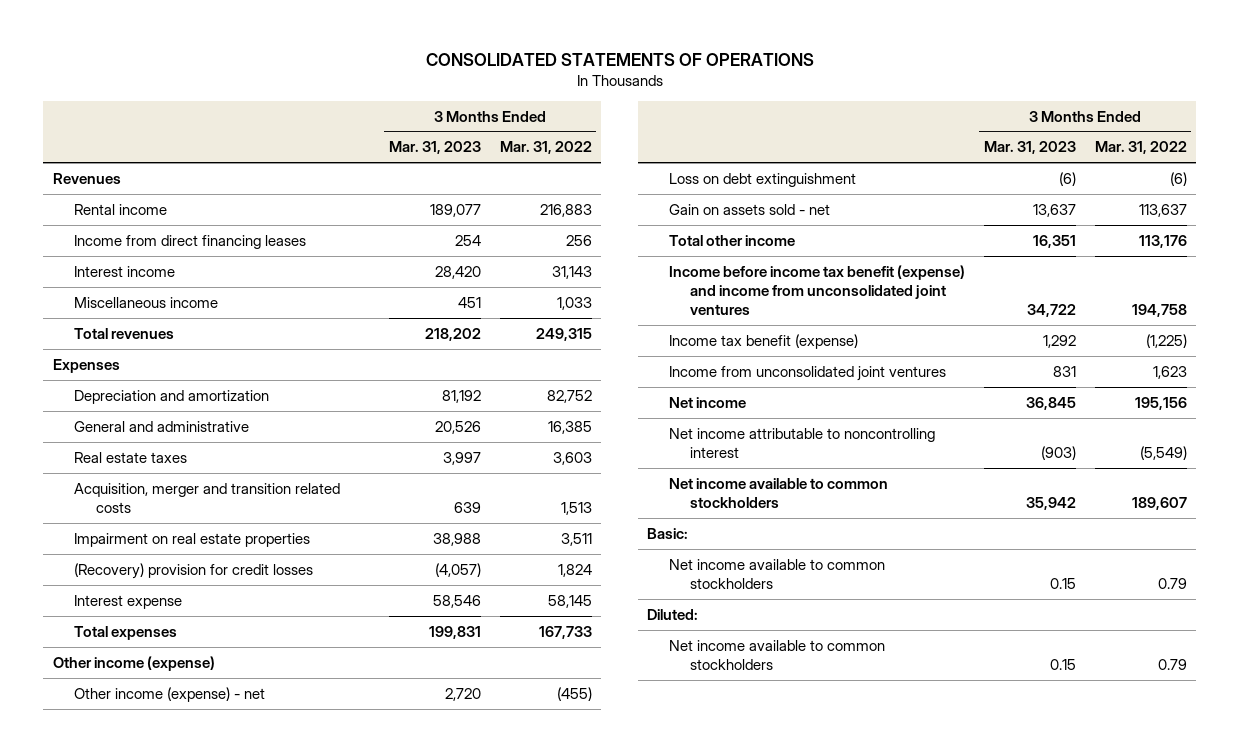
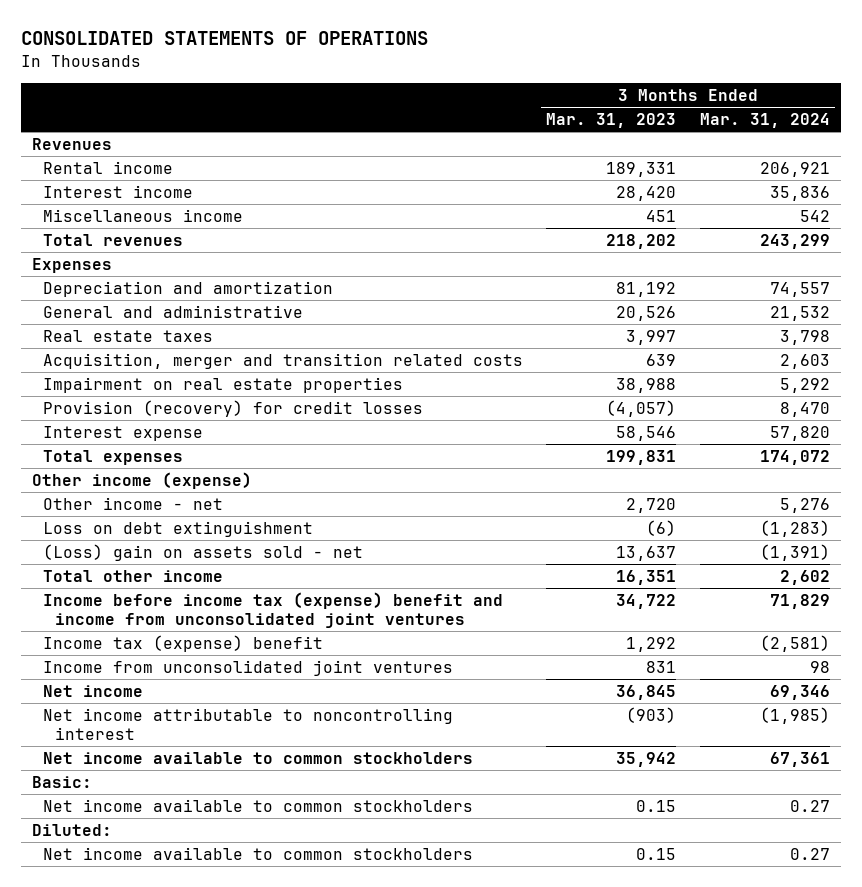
[499,141,592,155] Mar. 31, 2022 -> none
none -> [699,113,830,129] Mar. 31, 2024
[74,234,307,249] Income from direct financing leases -> none
[429,203,481,217] 189,077 -> [606,161,677,177] 189,331
[74,562,314,579] (Recovery) provision for credit losses -> [43,399,424,417] Provision (recovery) for credit losses
[74,686,266,702] Other income (expense) - net -> [43,496,224,510] Other income - net
[668,203,830,215] Gain on assets sold - net -> [43,543,364,561] (Loss) gain on assets sold - net
[668,264,965,315] Income before income tax benefit (expense) and income from unconsolidated joint ventures -> [43,591,504,628] Income before income tax (expense) benefit and income from unconsolidated joint ventures
[668,333,858,349] Income tax benefit (expense) -> [43,634,324,652] Income tax (expense) benefit

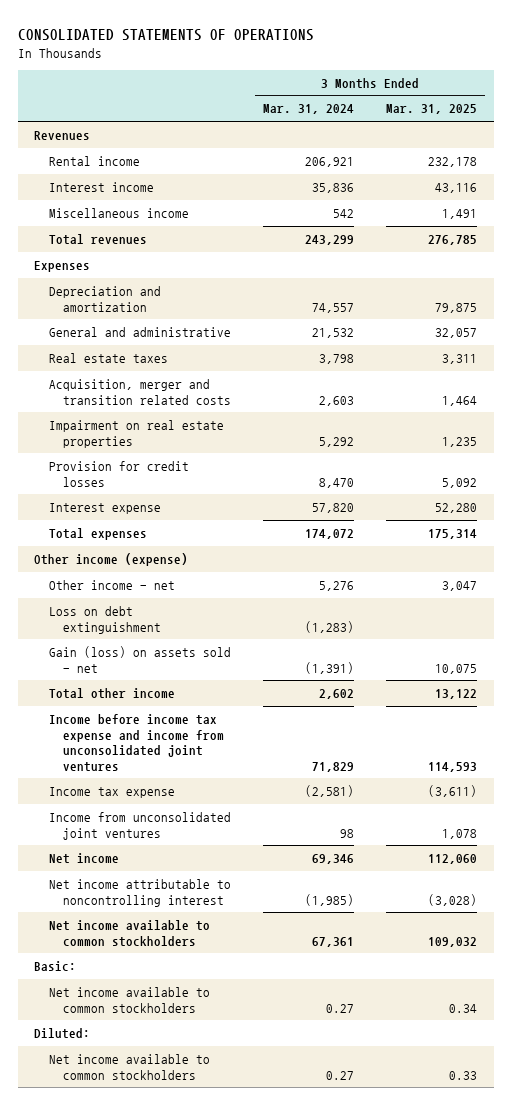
[546,113,677,129] Mar. 31, 2023 -> none
none -> [386,104,478,115] Mar. 31, 2025
[43,399,424,417] Provision (recovery) for credit losses -> [48,461,189,487] Provision for credit losses
[43,543,364,561] (Loss) gain on assets sold - net -> [48,646,231,673] Gain (loss) on assets sold - net
[43,591,504,628] Income before income tax (expense) benefit and income from unconsolidated joint ventures -> [48,714,224,772] Income before income tax expense and income from unconsolidated joint ventures
[43,634,324,652] Income tax (expense) benefit -> [48,787,175,799] Income tax expense

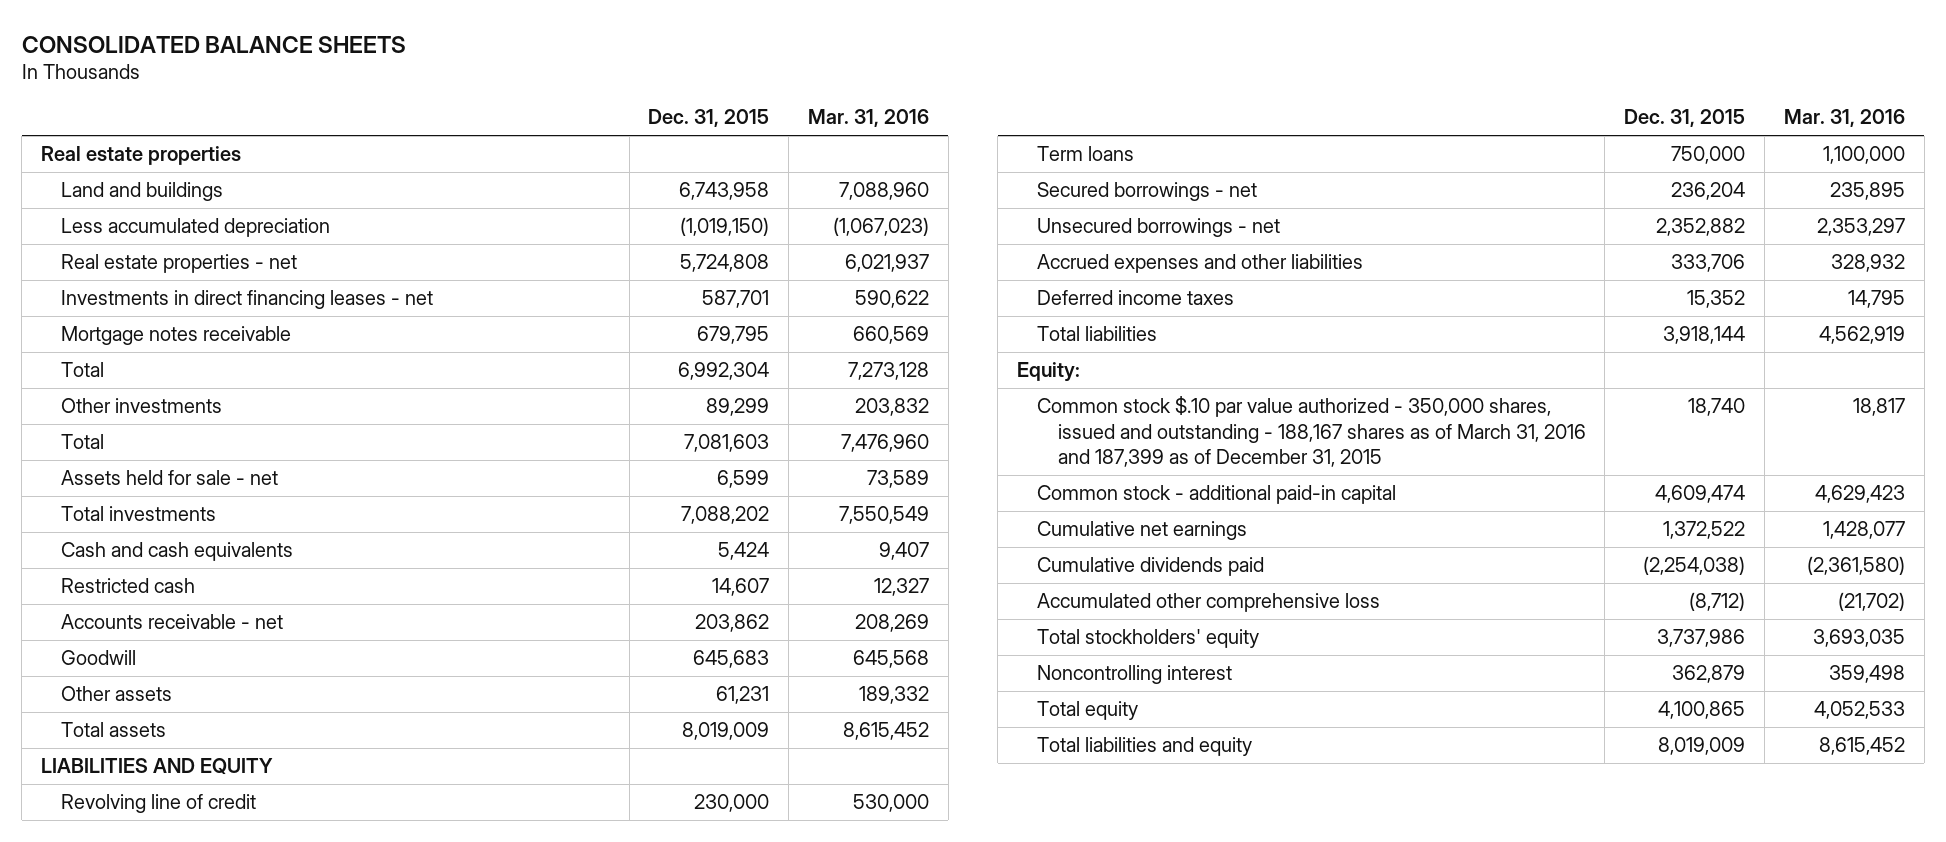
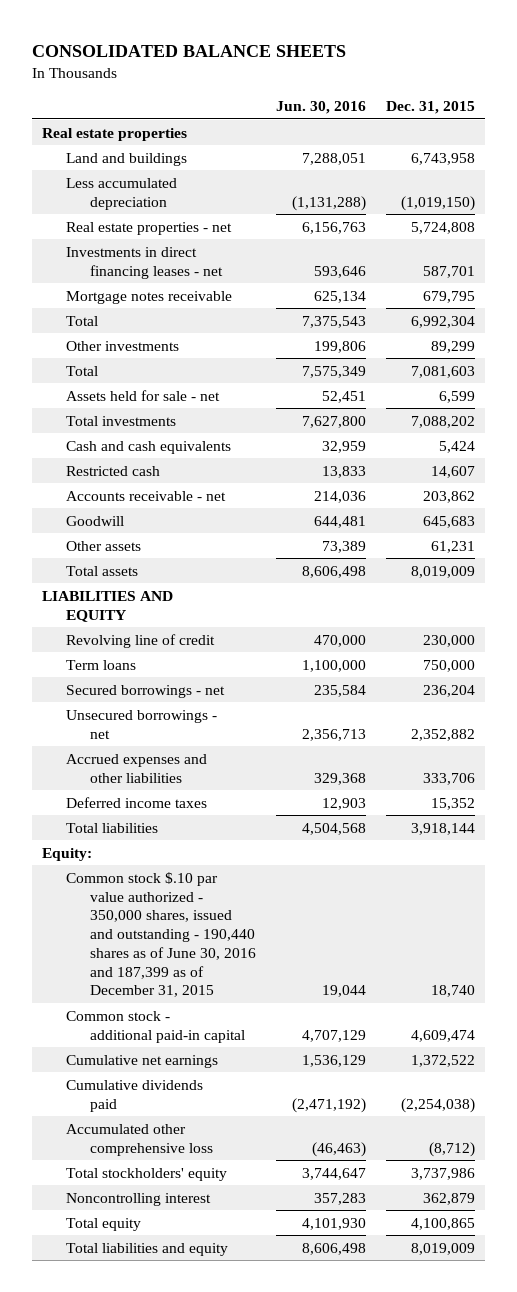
[807,109,929,128] Mar. 31, 2016 -> none
none -> [275,101,366,115] Jun. 30, 2016
[1037,396,1586,467] Common stock $.10 par value authorized - 350,000 shares, issued and outstanding - 188,167 shares as of March 31, 2016 and 187,399 as of December 31, 2015 -> [66,871,257,998] Common stock $.10 par value authorized - 350,000 shares, issued and outstanding - 190,440 shares as of June 30, 2016 and 187,399 as of December 31, 2015

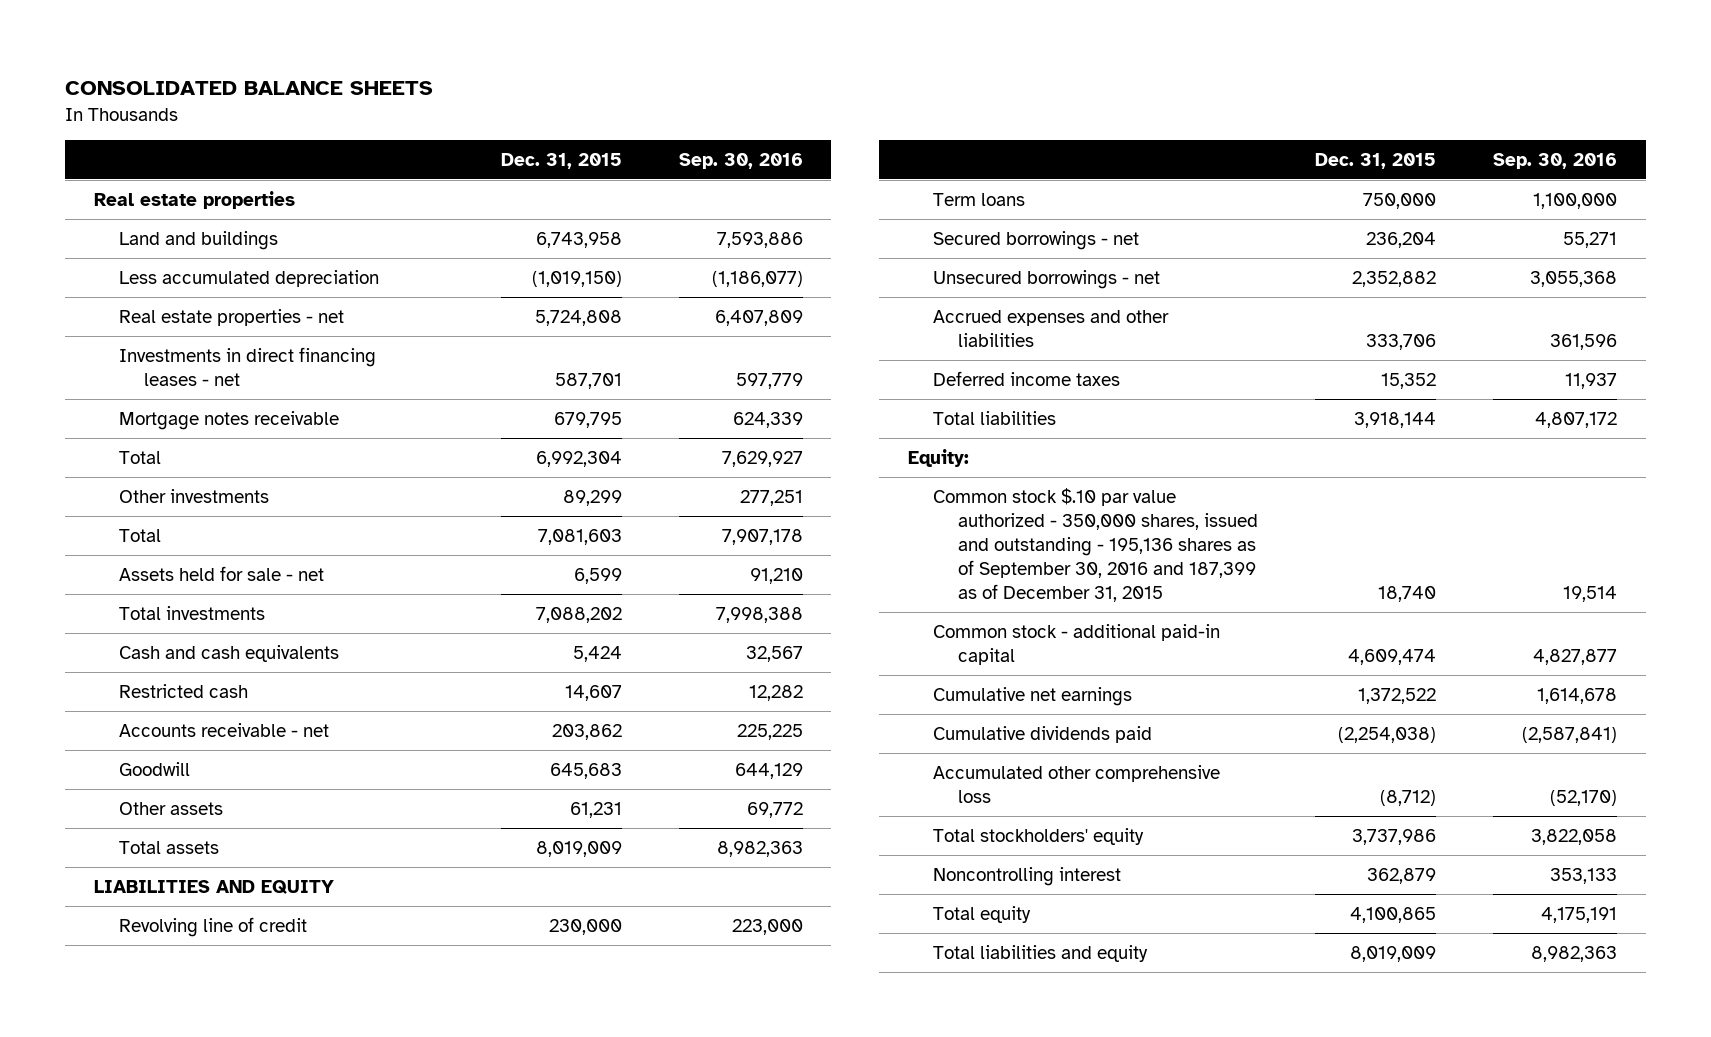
[275,101,366,115] Jun. 30, 2016 -> none
none -> [678,152,803,169] Sep. 30, 2016
[66,871,257,998] Common stock $.10 par value authorized - 350,000 shares, issued and outstanding - 190,440 shares as of June 30, 2016 and 187,399 as of December 31, 2015 -> [932,488,1259,602] Common stock $.10 par value authorized - 350,000 shares, issued and outstanding - 195,136 shares as of September 30, 2016 and 187,399 as of December 31, 2015

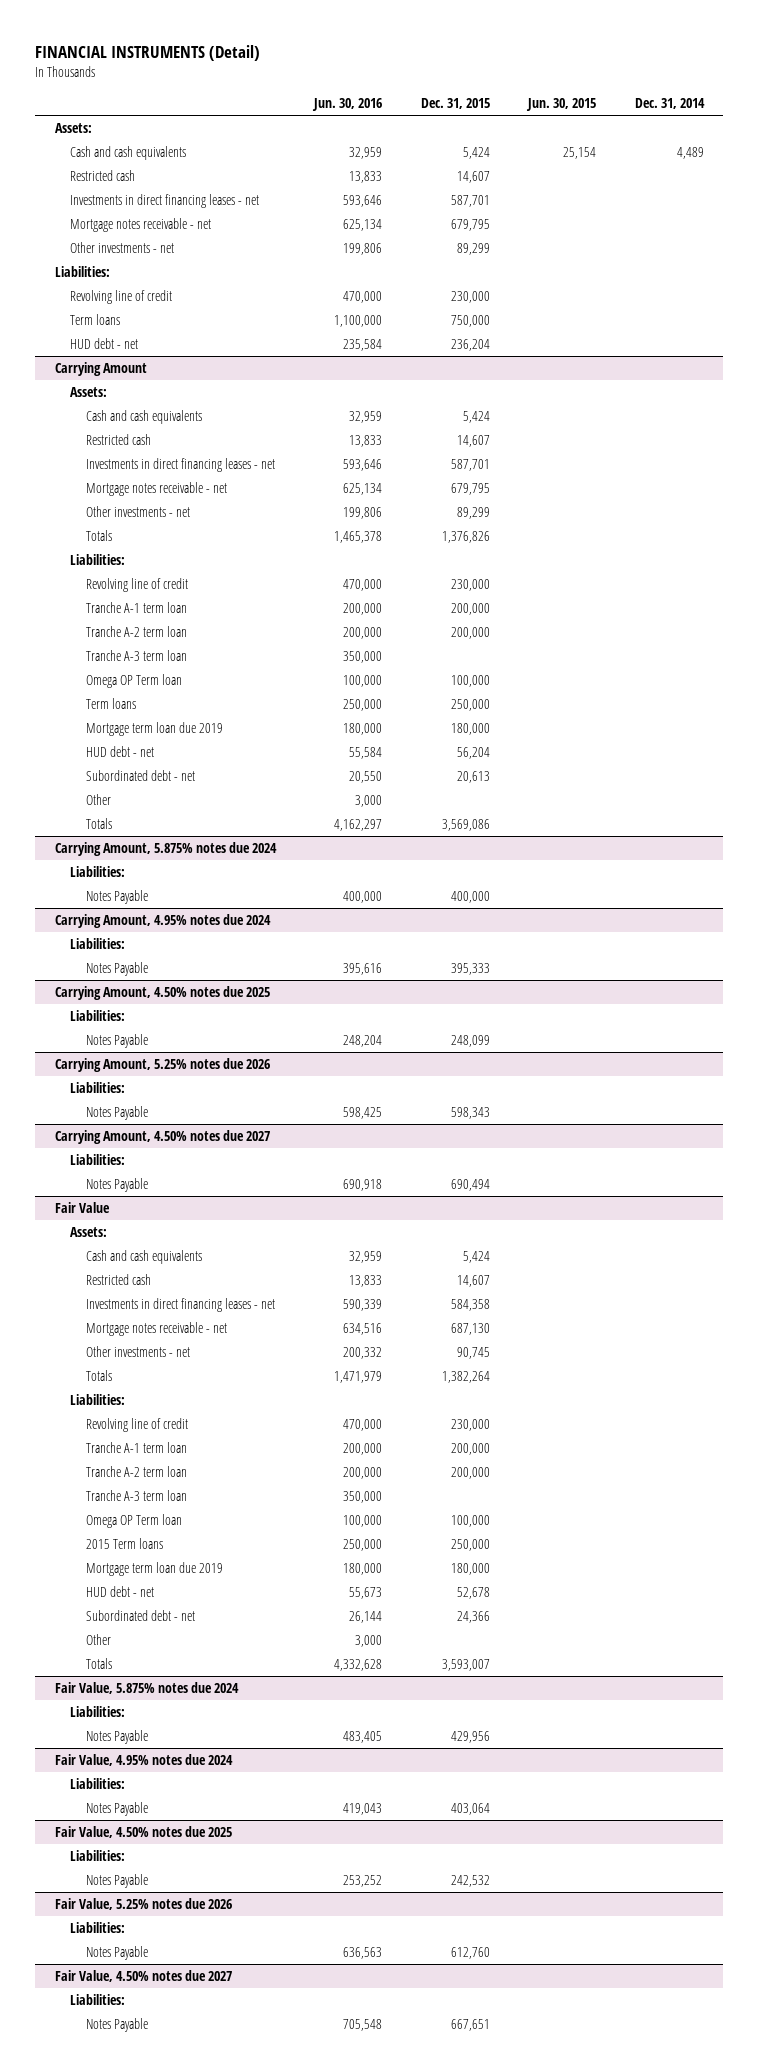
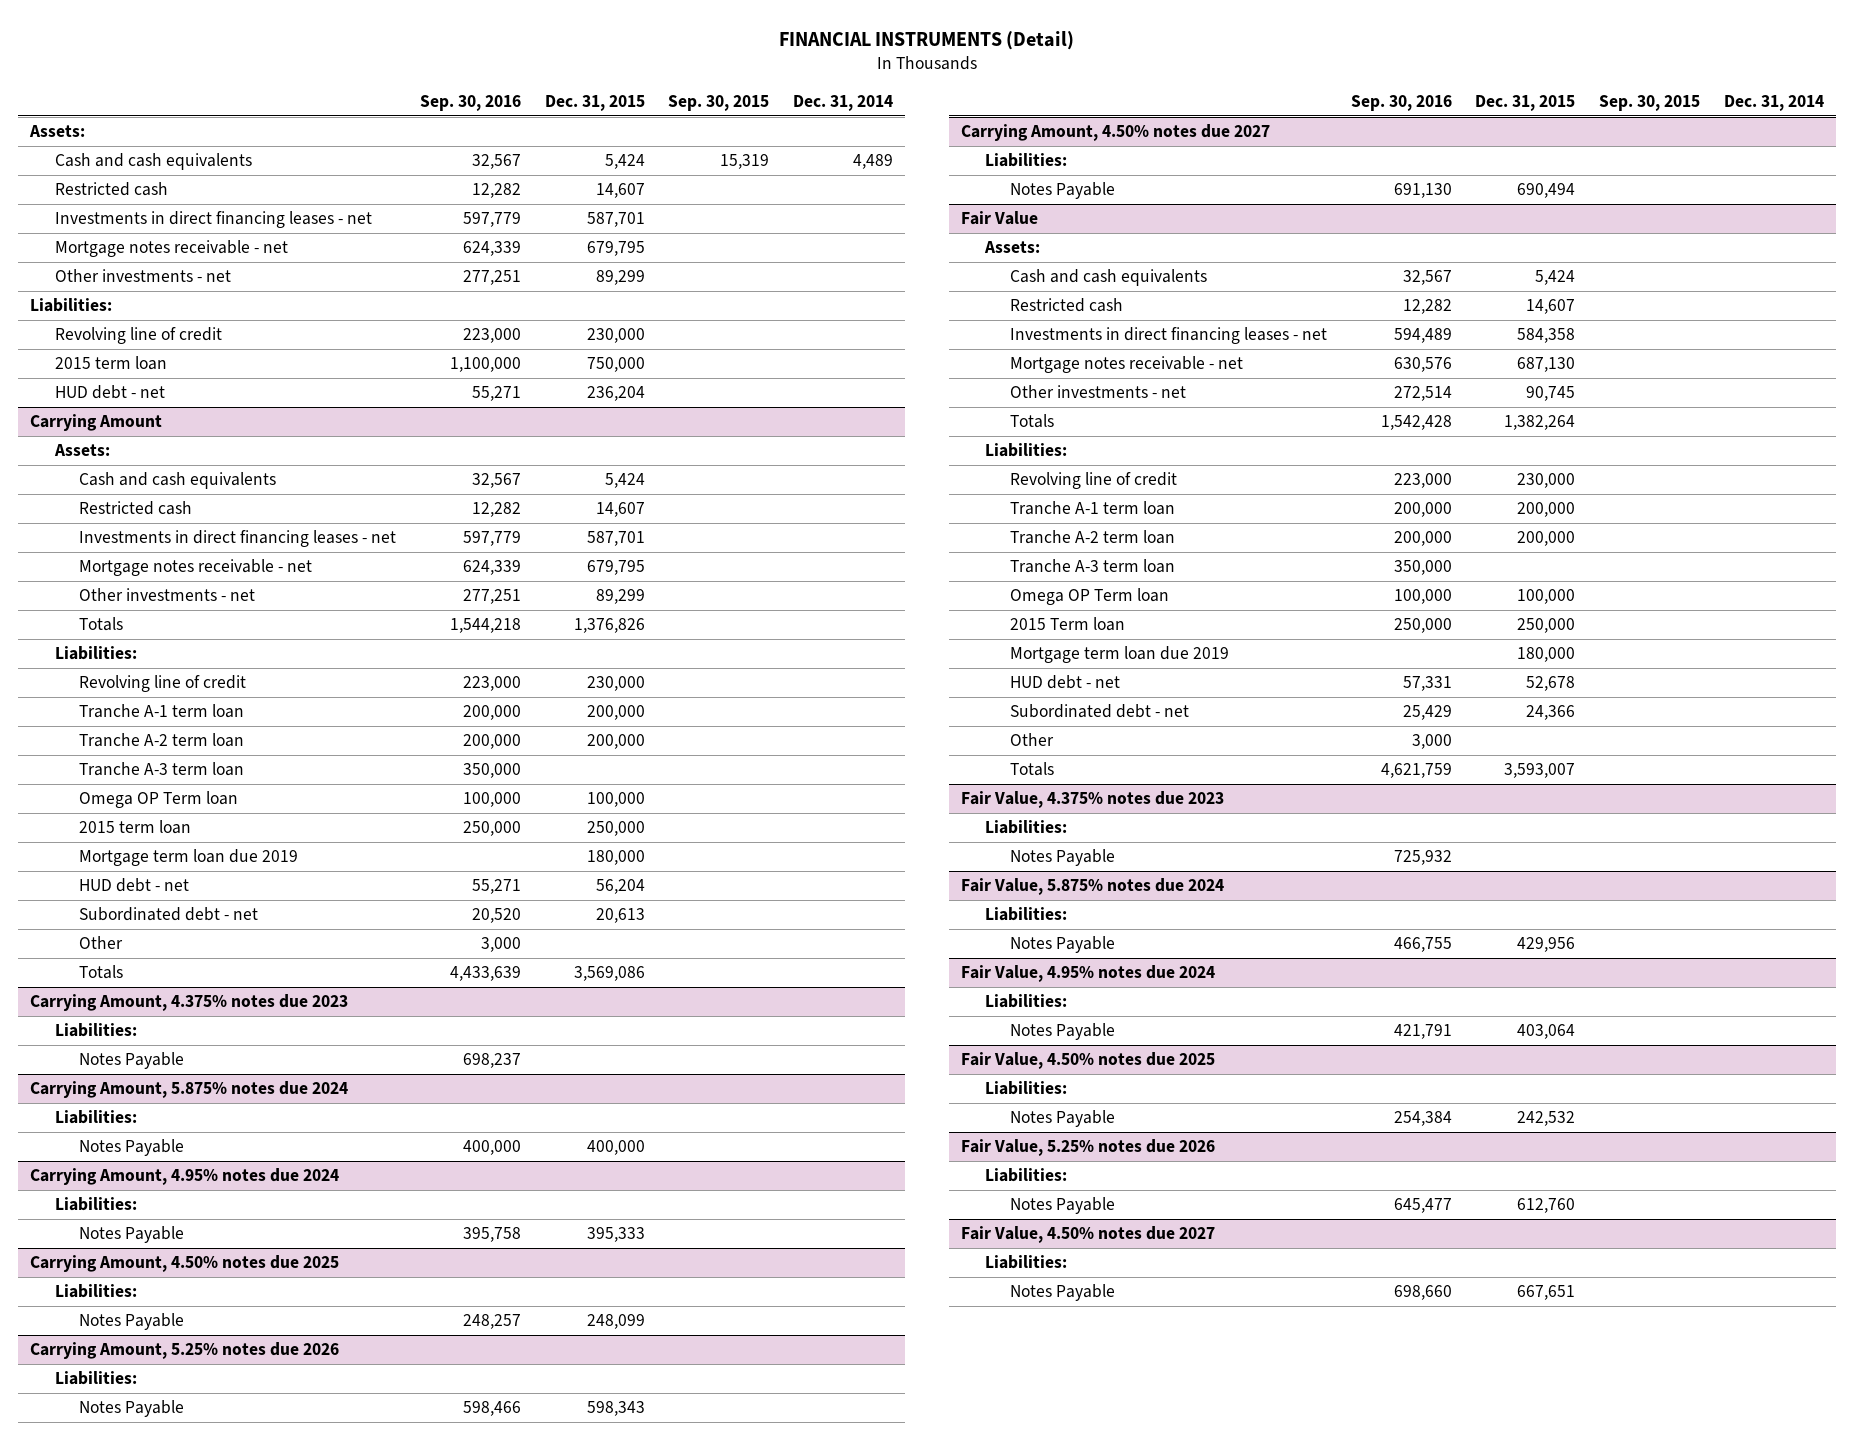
[312,98,383,112] Jun. 30, 2016 -> none
[526,98,597,112] Jun. 30, 2015 -> none
none -> [419,95,521,112] Sep. 30, 2016
none -> [668,95,770,112] Sep. 30, 2015
[70,314,121,326] Term loans -> [54,356,167,371] 2015 term loan
[86,698,137,710] Term loans -> [79,820,192,835] 2015 term loan
none -> [30,994,349,1012] Carrying Amount, 4.375% notes due 2023
none -> [54,1023,137,1038] Liabilities:
none -> [79,1052,185,1070] Notes Payable
[86,1538,164,1550] 2015 Term loans -> [1009,617,1125,632] 2015 Term loan
none -> [960,791,1224,809] Fair Value, 4.375% notes due 2023
none -> [985,820,1068,835] Liabilities:
none -> [1009,849,1115,867] Notes Payable

